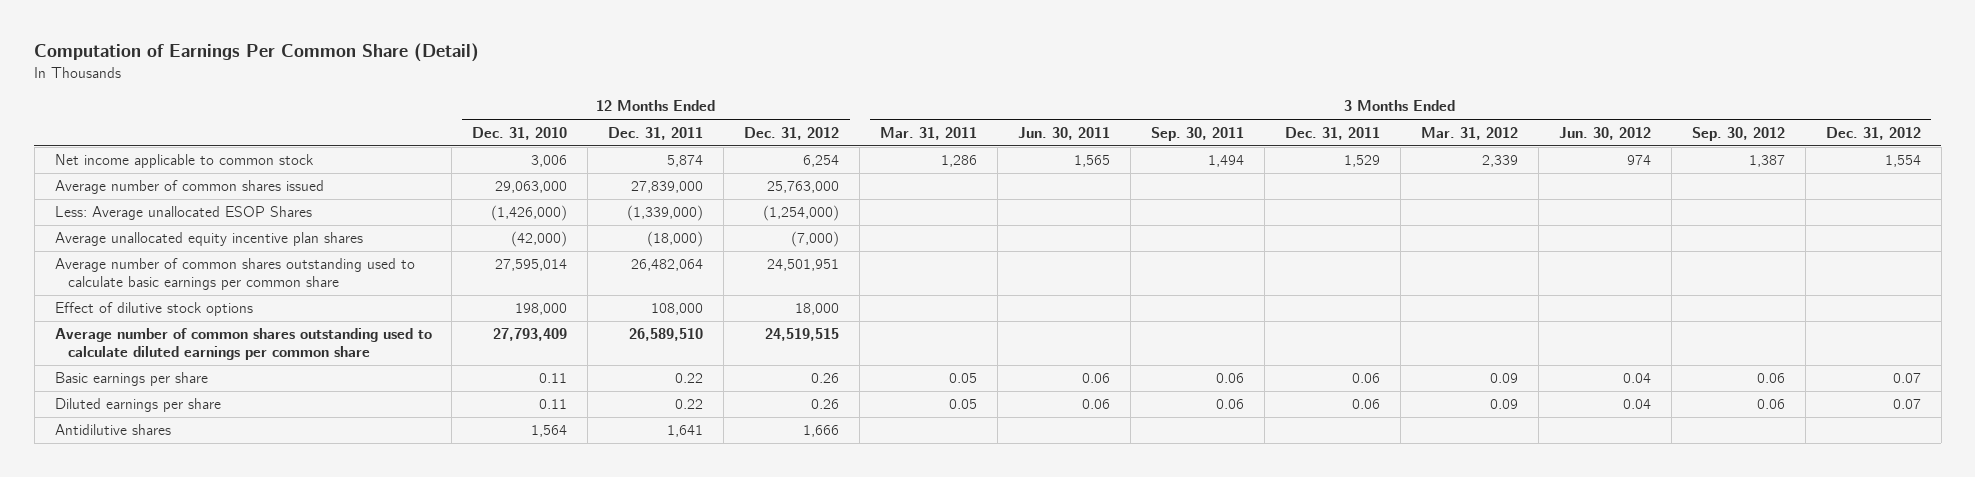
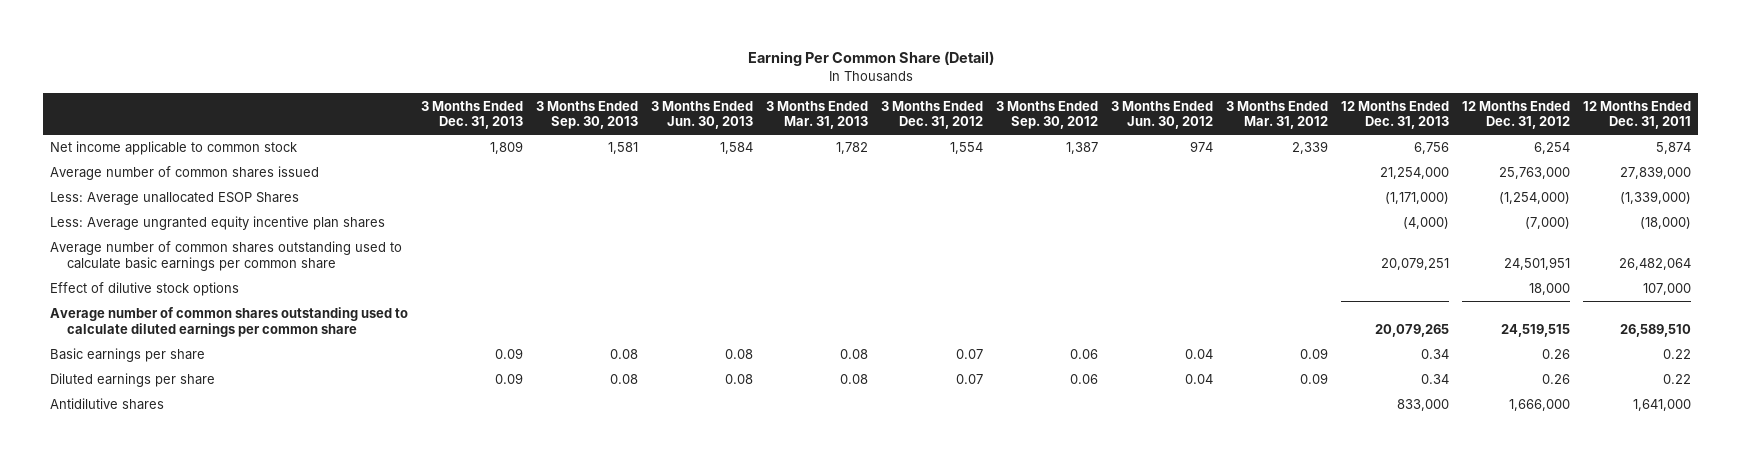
[34,43,480,63] Computation of Earnings Per Common Share (Detail) -> [747,51,994,67] Earning Per Common Share (Detail)
[472,126,568,140] Dec. 31, 2010 -> none
[880,126,978,140] Mar. 31, 2011 -> none
[1018,126,1111,140] Jun. 30, 2011 -> none
[1151,126,1245,141] Sep. 30, 2011 -> none
[1284,126,1380,140] Dec. 31, 2011 -> none
none -> [420,100,523,130] 3 Months Ended Dec. 31, 2013
none -> [536,100,639,130] 3 Months Ended Sep. 30, 2013
none -> [651,100,754,130] 3 Months Ended Jun. 30, 2013
none -> [766,100,869,130] 3 Months Ended Mar. 31, 2013
none -> [1341,100,1450,130] 12 Months Ended Dec. 31, 2013
[54,232,363,247] Average unallocated equity incentive plan shares -> [49,216,385,231] Less: Average ungranted equity incentive plan shares
[651,303,704,316] 108,000 -> [1643,283,1692,296] 107,000
[667,425,704,438] 1,641 -> [1633,399,1692,412] 1,641,000
[803,425,840,438] 1,666 -> [1509,399,1571,412] 1,666,000

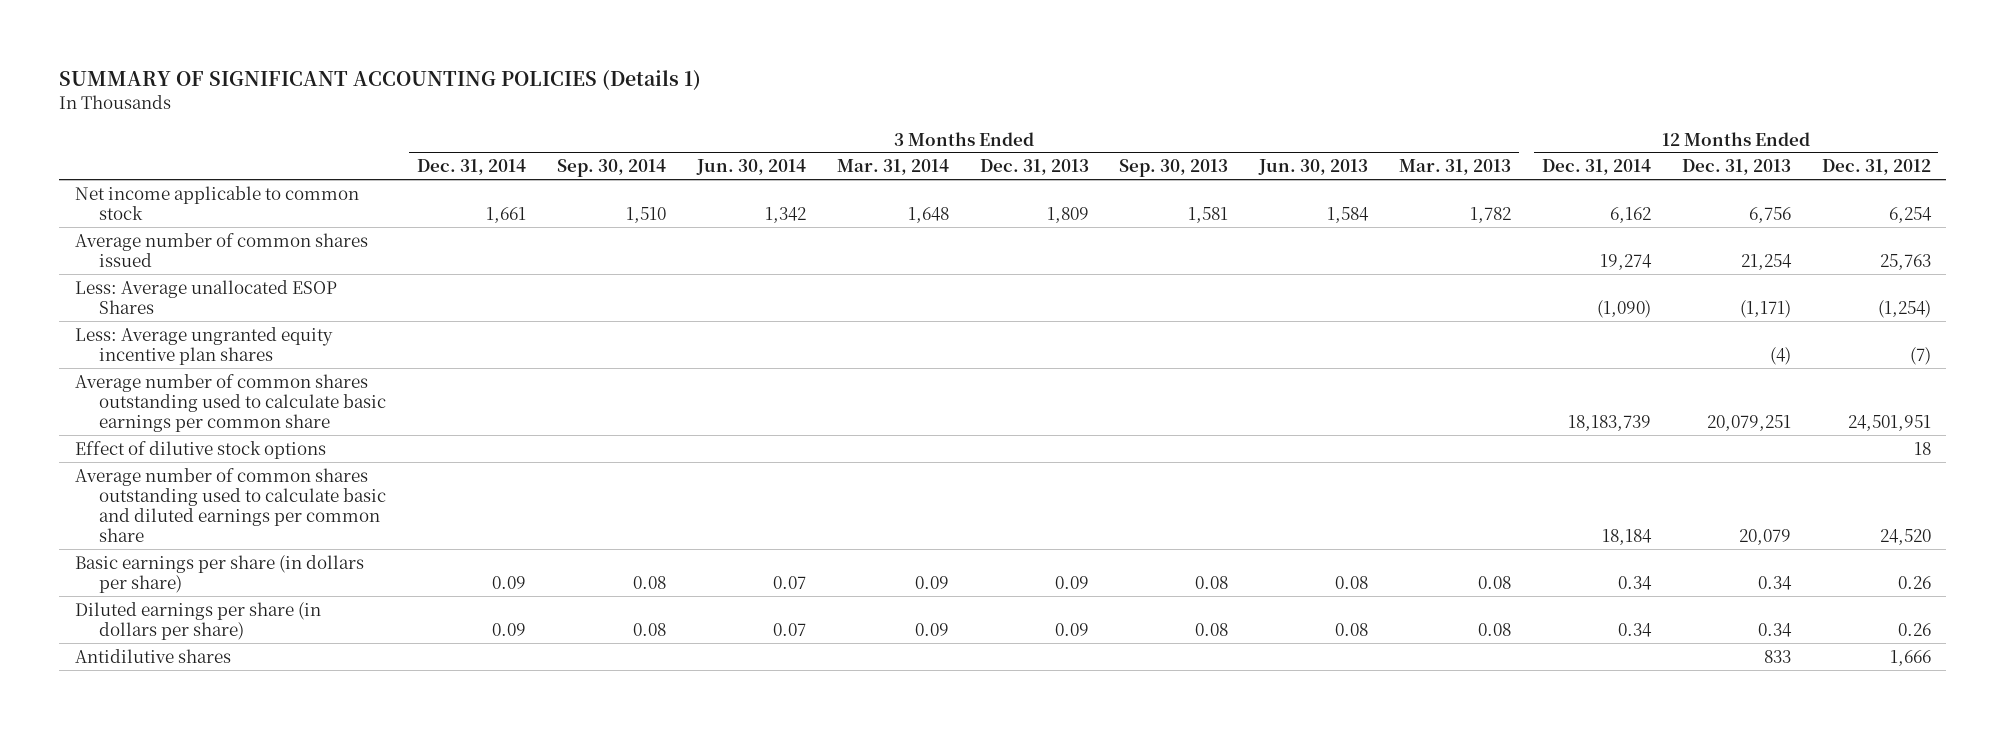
[747,51,994,67] Earning Per Common Share (Detail) -> [59,69,702,90] SUMMARY OF SIGNIFICANT ACCOUNTING POLICIES (Details 1)
[881,100,984,130] 3 Months Ended Dec. 31, 2012 -> none
[996,100,1099,130] 3 Months Ended Sep. 30, 2012 -> none
[1111,100,1214,130] 3 Months Ended Jun. 30, 2012 -> none
[1226,100,1329,130] 3 Months Ended Mar. 31, 2012 -> none
[1583,100,1692,130] 12 Months Ended Dec. 31, 2011 -> none
none -> [417,159,527,176] Dec. 31, 2014
none -> [557,159,667,178] Sep. 30, 2014
none -> [695,159,806,176] Jun. 30, 2014
none -> [836,159,949,176] Mar. 31, 2014
none -> [1541,159,1651,176] Dec. 31, 2014
[1380,167,1450,180] 21,254,000 -> [1740,253,1792,270] 21,254
[1499,167,1571,180] 25,763,000 -> [1879,253,1931,270] 25,763
[1385,192,1450,205] (1,171,000) -> [1739,299,1791,318] (1,171)
[1499,192,1571,205] (1,254,000) -> [1877,299,1931,318] (1,254)
[1403,217,1450,230] (4,000) -> [1769,346,1791,365] (4)
[1525,217,1571,230] (7,000) -> [1909,346,1931,365] (7)
[1529,283,1571,296] 18,000 -> [1913,441,1931,455] 18
[49,307,408,338] Average number of common shares outstanding used to calculate diluted earnings per common share -> [74,467,387,542] Average number of common shares outstanding used to calculate basic and diluted earnings per common share
[1375,324,1450,338] 20,079,265 -> [1738,528,1791,545] 20,079
[1501,324,1571,338] 24,519,515 -> [1879,528,1931,545] 24,520
[49,348,205,363] Basic earnings per share -> [74,554,364,593] Basic earnings per share (in dollars per share)
[49,373,215,388] Diluted earnings per share -> [74,601,321,640] Diluted earnings per share (in dollars per share)
[1397,399,1450,412] 833,000 -> [1763,649,1791,663] 833
[1509,399,1571,412] 1,666,000 -> [1889,649,1931,666] 1,666

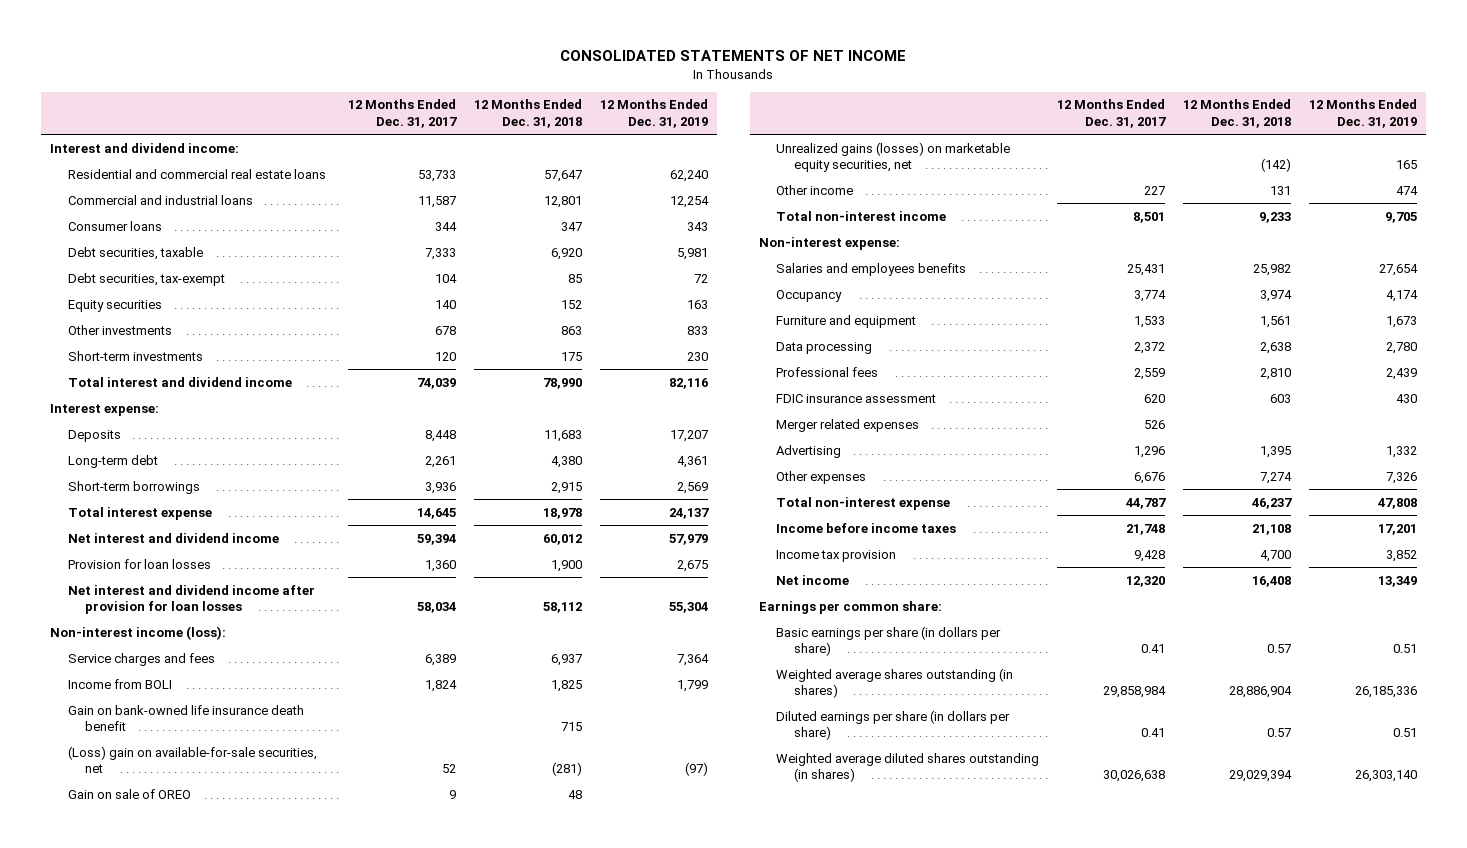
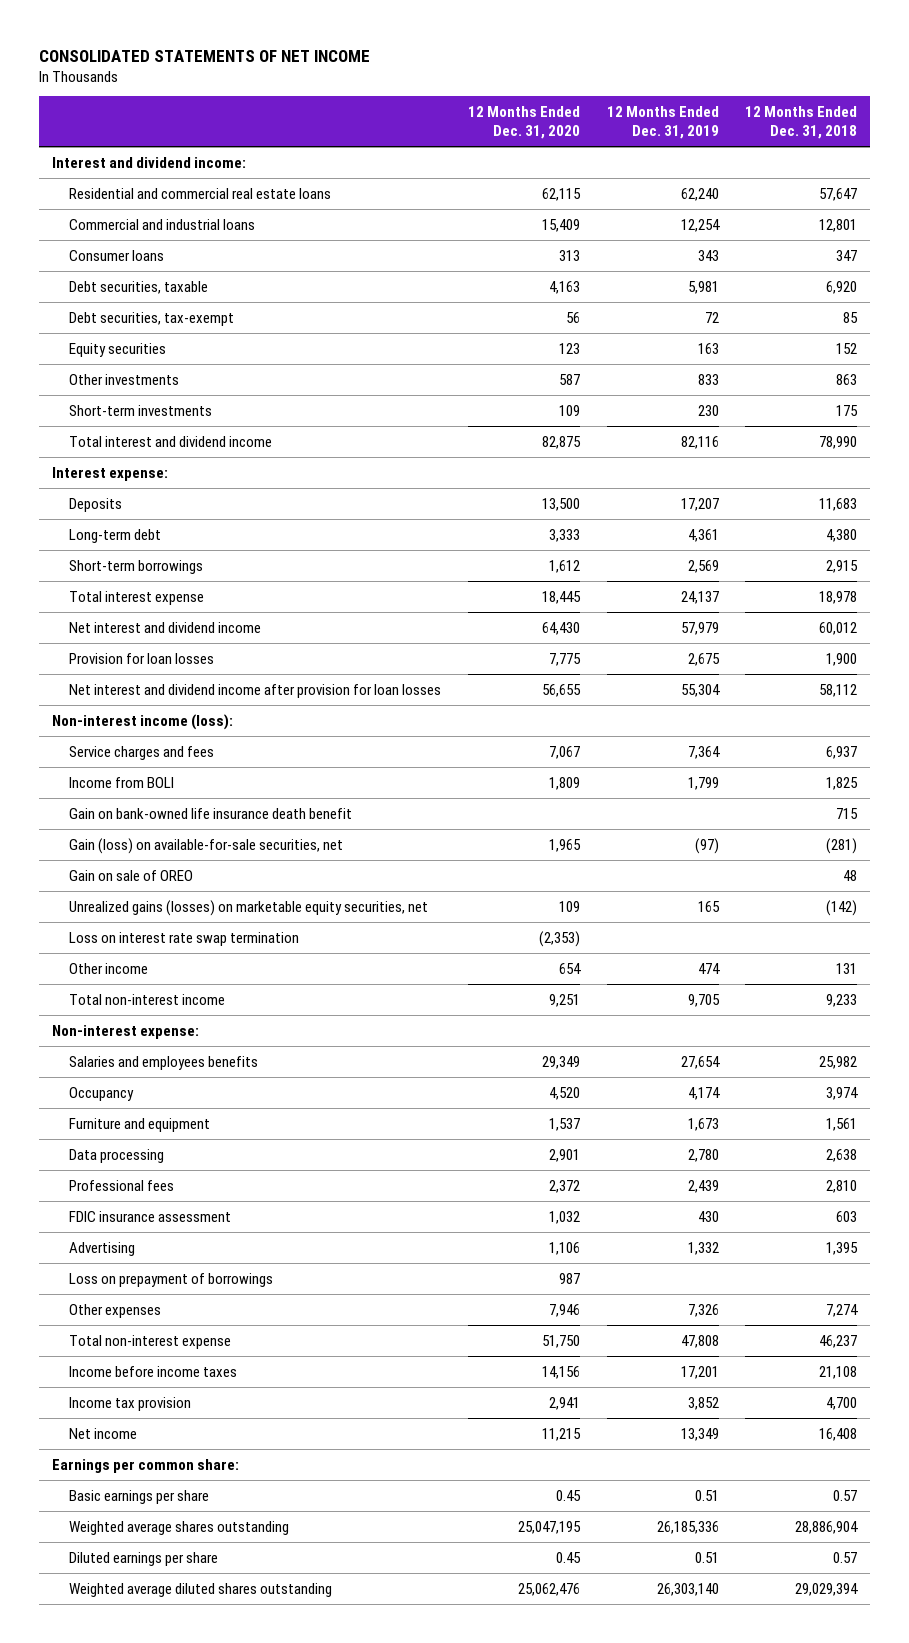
[348,99,458,128] 12 Months Ended Dec. 31, 2017 -> none
none -> [467,105,580,140] 12 Months Ended Dec. 31, 2020
[67,745,317,774] (Loss) gain on available-for-sale securities, net -> [69,837,344,854] Gain (loss) on available-for-sale securities, net
none -> [69,931,300,946] Loss on interest rate swap termination
[776,418,920,432] Merger related expenses -> none
none -> [69,1272,274,1287] Loss on prepayment of borrowings
[776,625,1002,657] Basic earnings per share (in dollars per share) -> [69,1489,210,1504] Basic earnings per share
[776,667,1014,699] Weighted average shares outstanding (in shares) -> [69,1520,290,1535] Weighted average shares outstanding
[776,709,1011,741] Diluted earnings per share (in dollars per share) -> [69,1551,219,1566] Diluted earnings per share
[776,752,1040,783] Weighted average diluted shares outstanding (in shares) -> [69,1582,333,1597] Weighted average diluted shares outstanding

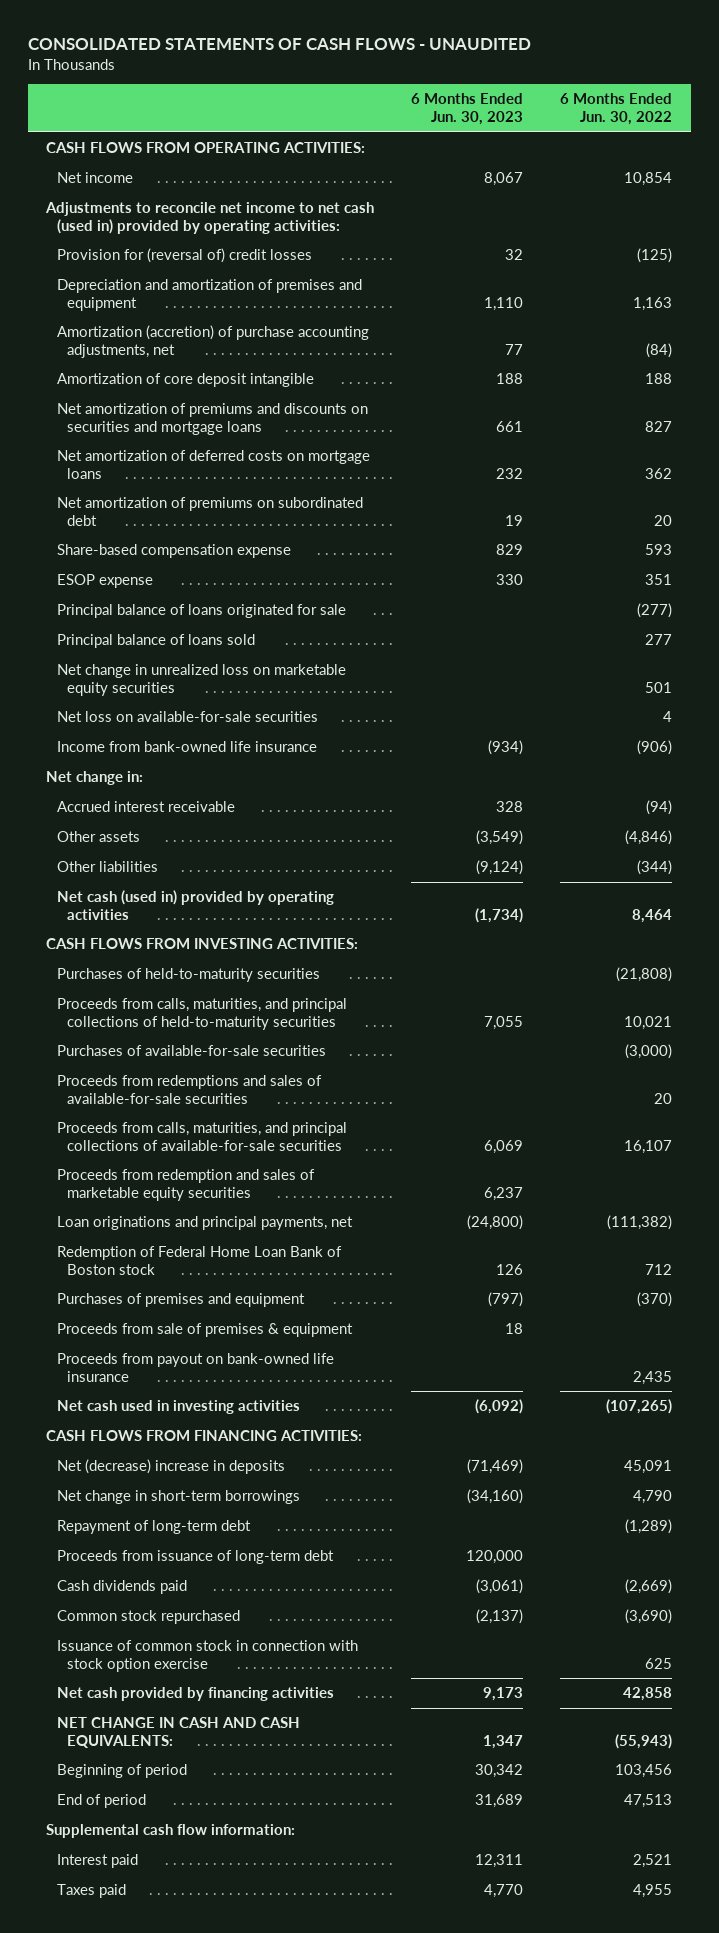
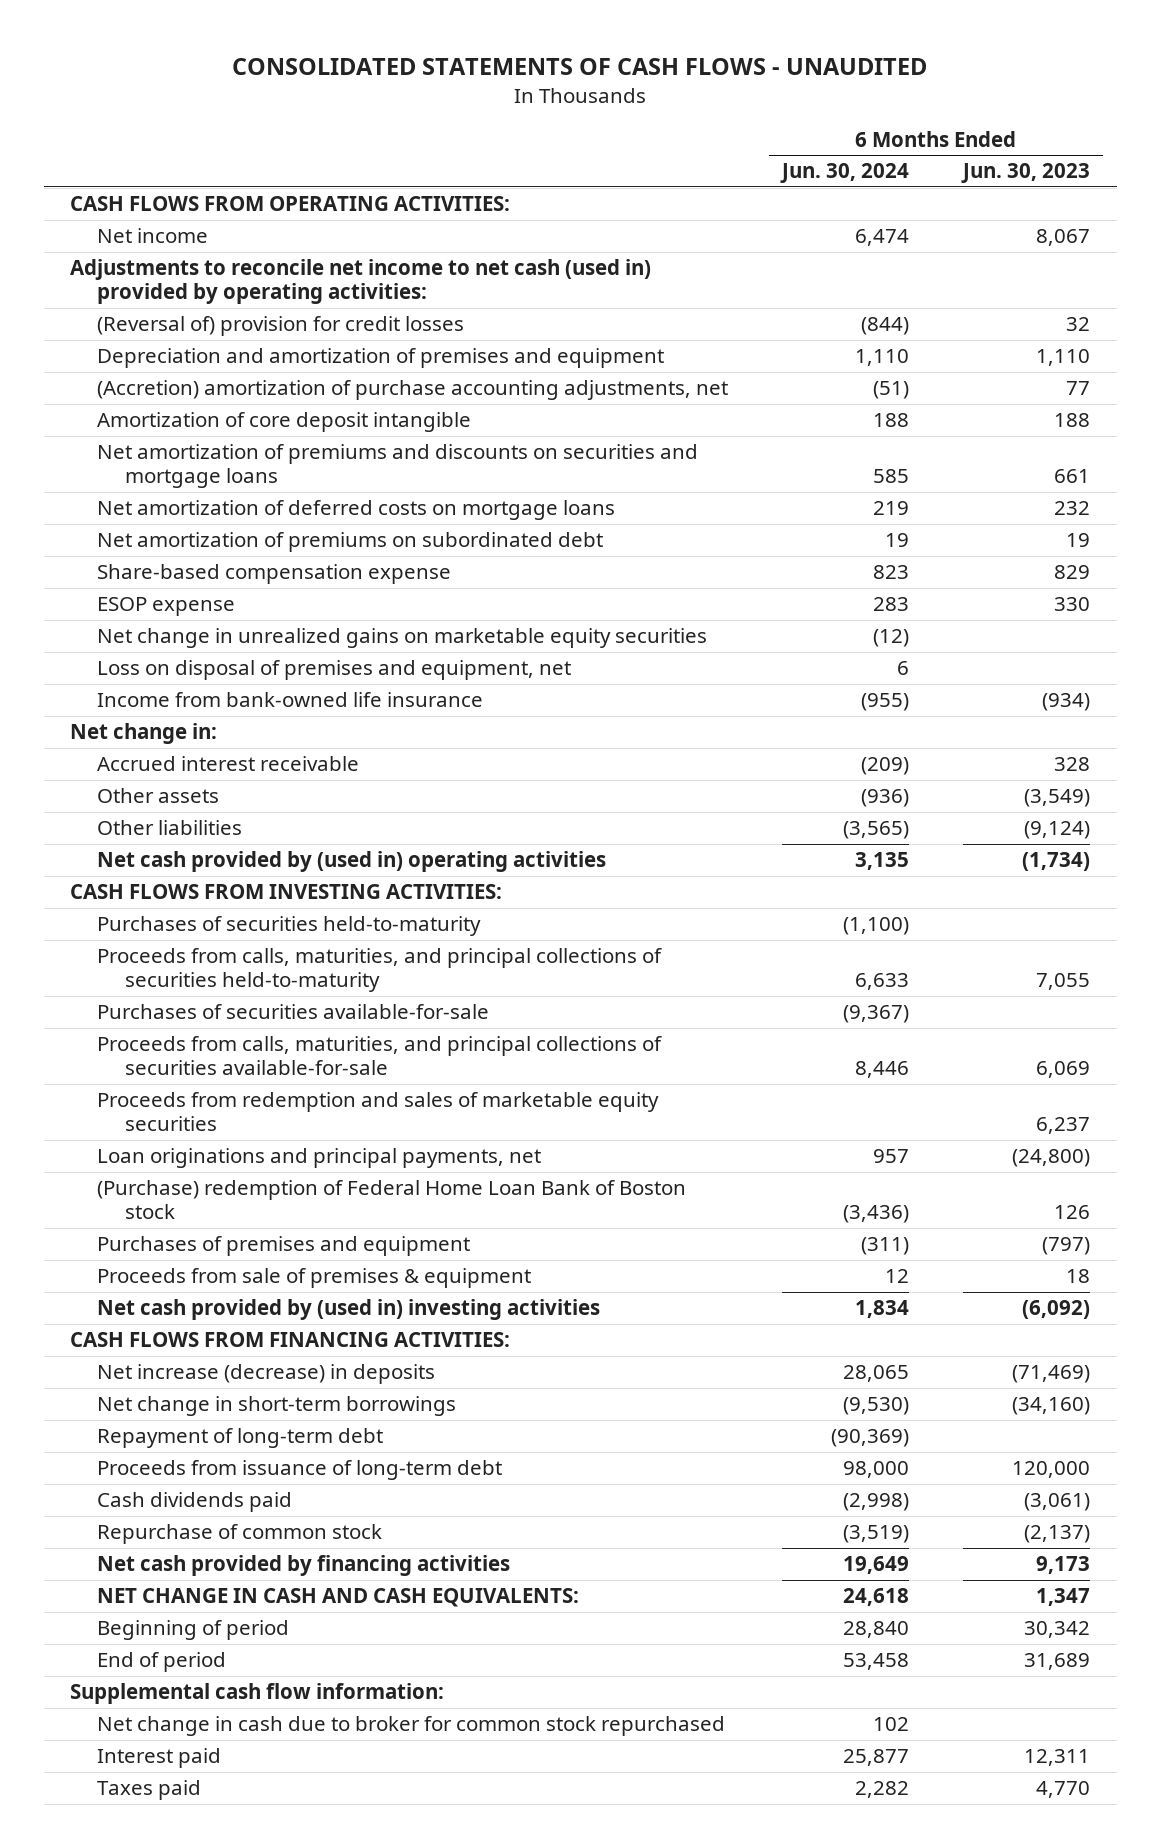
[560,93,673,126] 6 Months Ended Jun. 30, 2022 -> none
none -> [780,163,910,184] Jun. 30, 2024
[56,247,312,263] Provision for (reversal of) credit losses -> [97,316,465,337] (Reversal of) provision for credit losses
[56,324,369,358] Amortization (accretion) of purchase accounting adjustments, net -> [97,380,729,401] (Accretion) amortization of purchase accounting adjustments, net
[56,603,346,618] Principal balance of loans originated for sale -> none
[56,633,255,648] Principal balance of loans sold -> none
[56,710,318,722] Net loss on available-for-sale securities -> none
[56,663,346,696] Net change in unrealized loss on marketable equity securities -> [97,628,708,649] Net change in unrealized gains on marketable equity securities
none -> [97,660,572,681] Loss on disposal of premises and equipment, net
[56,889,334,920] Net cash (used in) provided by operating activities -> [97,851,607,873] Net cash provided by (used in) operating activities
[56,1074,322,1104] Proceeds from redemptions and sales of available-for-sale securities -> none
[56,967,320,982] Purchases of held-to-maturity securities -> [97,916,482,937] Purchases of securities held-to-maturity
[56,997,347,1030] Proceeds from calls, maturities, and principal collections of held-to-maturity securities -> [97,948,663,993] Proceeds from calls, maturities, and principal collections of securities held-to-maturity
[56,1044,326,1056] Purchases of available-for-sale securities -> [97,1004,490,1020] Purchases of securities available-for-sale
[56,1121,347,1151] Proceeds from calls, maturities, and principal collections of available-for-sale securities -> [97,1036,663,1076] Proceeds from calls, maturities, and principal collections of securities available-for-sale
[56,1245,342,1275] Redemption of Federal Home Loan Bank of Boston stock -> [97,1180,687,1220] (Purchase) redemption of Federal Home Loan Bank of Boston stock
[56,1352,334,1382] Proceeds from payout on bank-owned life insurance -> none
[56,1399,300,1414] Net cash used in investing activities -> [97,1299,601,1321] Net cash provided by (used in) investing activities
[56,1458,285,1474] Net (decrease) increase in deposits -> [97,1364,436,1385] Net increase (decrease) in deposits
[56,1639,358,1672] Issuance of common stock in connection with stock option exercise -> none
[56,1609,240,1624] Common stock repurchased -> [97,1524,383,1545] Repurchase of common stock
none -> [97,1716,726,1737] Net change in cash due to broker for common stock repurchased

